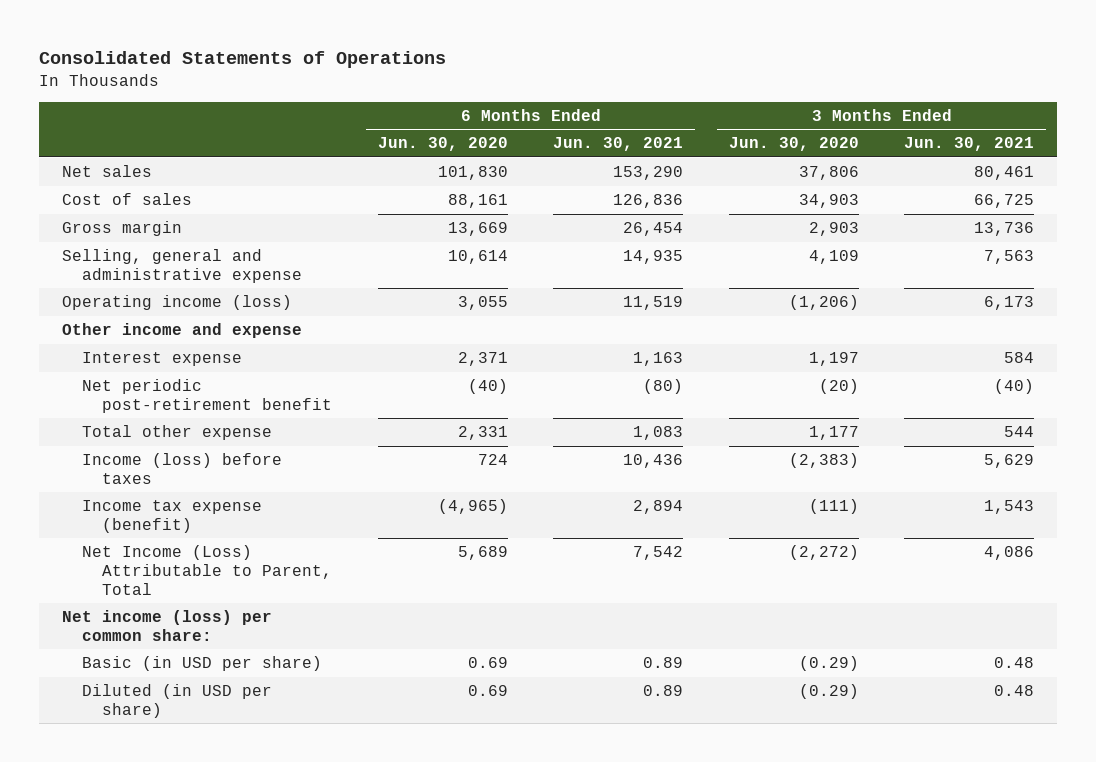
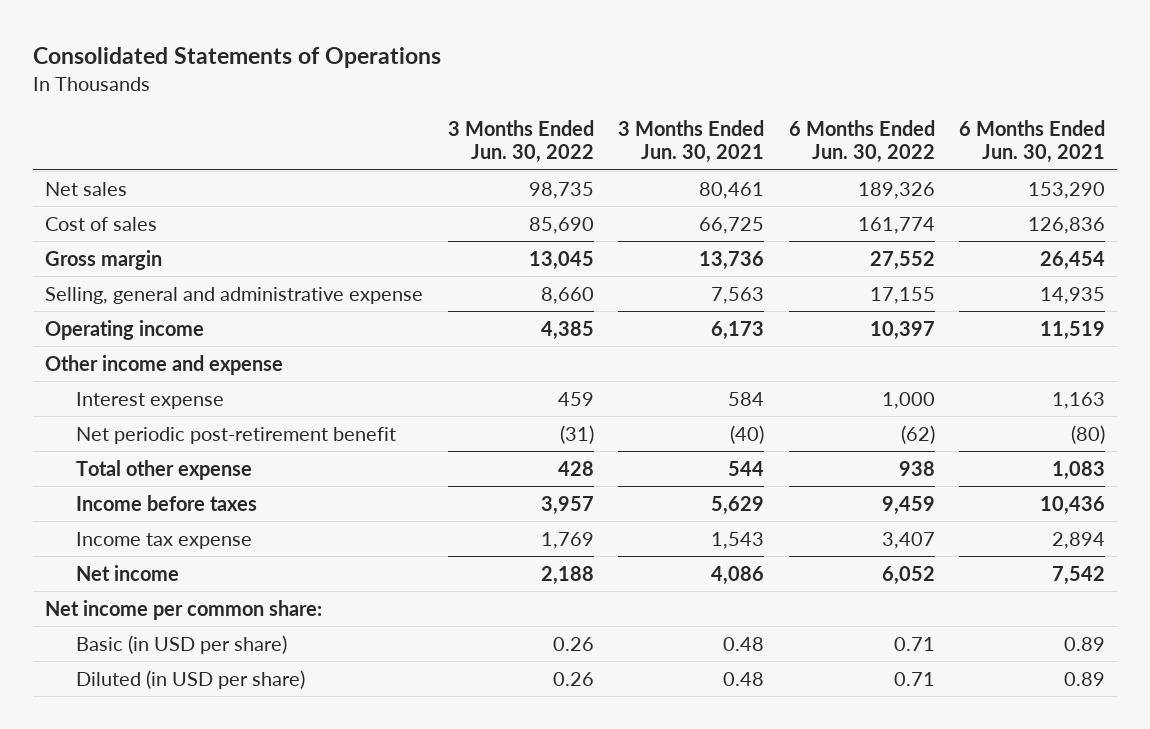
[377,137,508,152] Jun. 30, 2020 -> none
[728,137,859,152] Jun. 30, 2020 -> none
none -> [447,119,594,164] 3 Months Ended Jun. 30, 2022
none -> [788,119,935,164] 6 Months Ended Jun. 30, 2022
[61,295,292,311] Operating income (loss) -> [45,319,205,340] Operating income
[81,453,282,484] Income (loss) before taxes -> [76,494,258,511] Income before taxes
[81,500,262,533] Income tax expense (benefit) -> [76,531,253,549] Income tax expense
[81,545,333,595] Net Income (Loss) Attributable to Parent, Total -> [76,564,180,581] Net income
[61,610,272,641] Net income (loss) per common share: -> [45,599,323,620] Net income per common share:

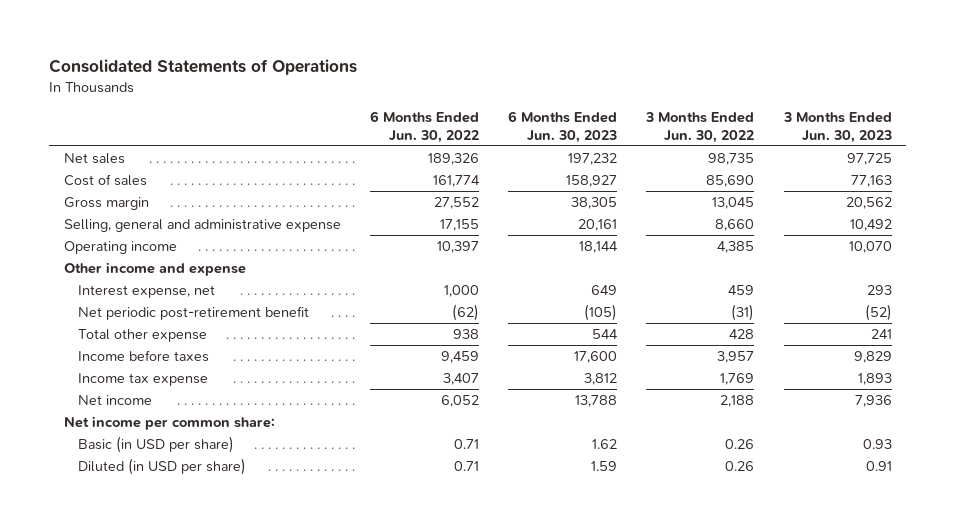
[618,119,765,164] 3 Months Ended Jun. 30, 2021 -> none
[959,119,1106,164] 6 Months Ended Jun. 30, 2021 -> none
none -> [508,111,618,144] 6 Months Ended Jun. 30, 2023
none -> [782,112,892,144] 3 Months Ended Jun. 30, 2023
[76,391,225,409] Interest expense -> [77,284,215,298] Interest expense, net

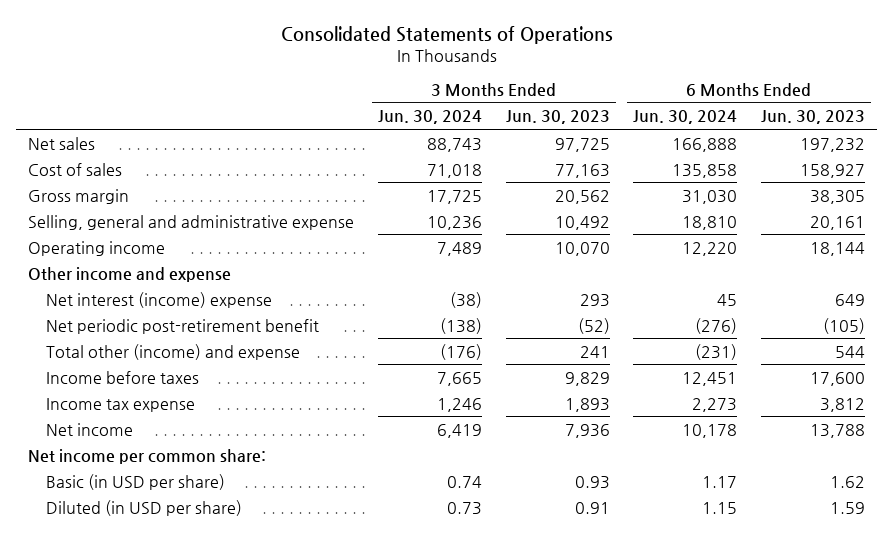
[369,111,479,144] 6 Months Ended Jun. 30, 2022 -> none
[645,112,755,144] 3 Months Ended Jun. 30, 2022 -> none
none -> [377,110,482,125] Jun. 30, 2024
none -> [633,110,738,125] Jun. 30, 2024
[77,284,215,298] Interest expense, net -> [45,291,272,308] Net interest (income) expense
[77,328,207,342] Total other expense -> [45,343,300,360] Total other (income) and expense

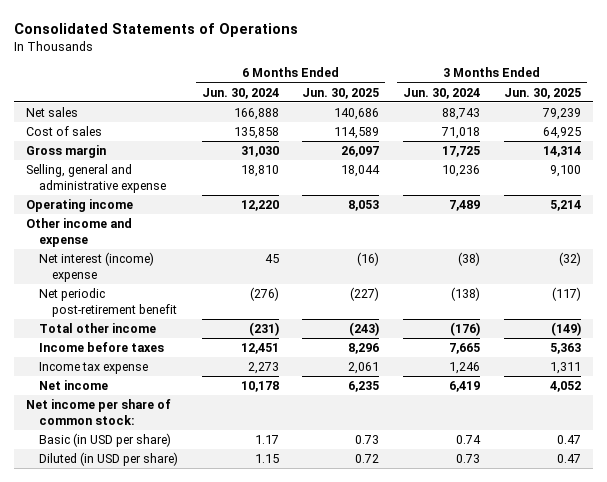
[505,110,610,125] Jun. 30, 2023 -> none
[761,110,866,125] Jun. 30, 2023 -> none
none -> [302,87,380,99] Jun. 30, 2025
none -> [503,87,581,99] Jun. 30, 2025
[45,343,300,360] Total other (income) and expense -> [38,323,156,334] Total other income
[28,448,267,464] Net income per common share: -> [25,399,171,426] Net income per share of common stock:

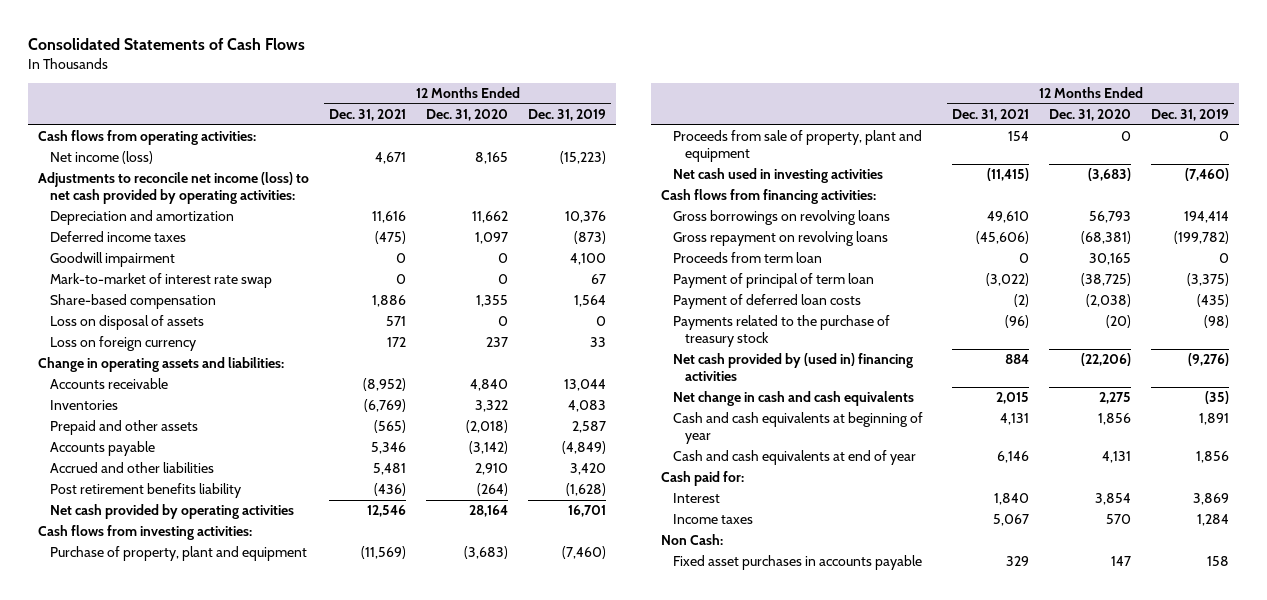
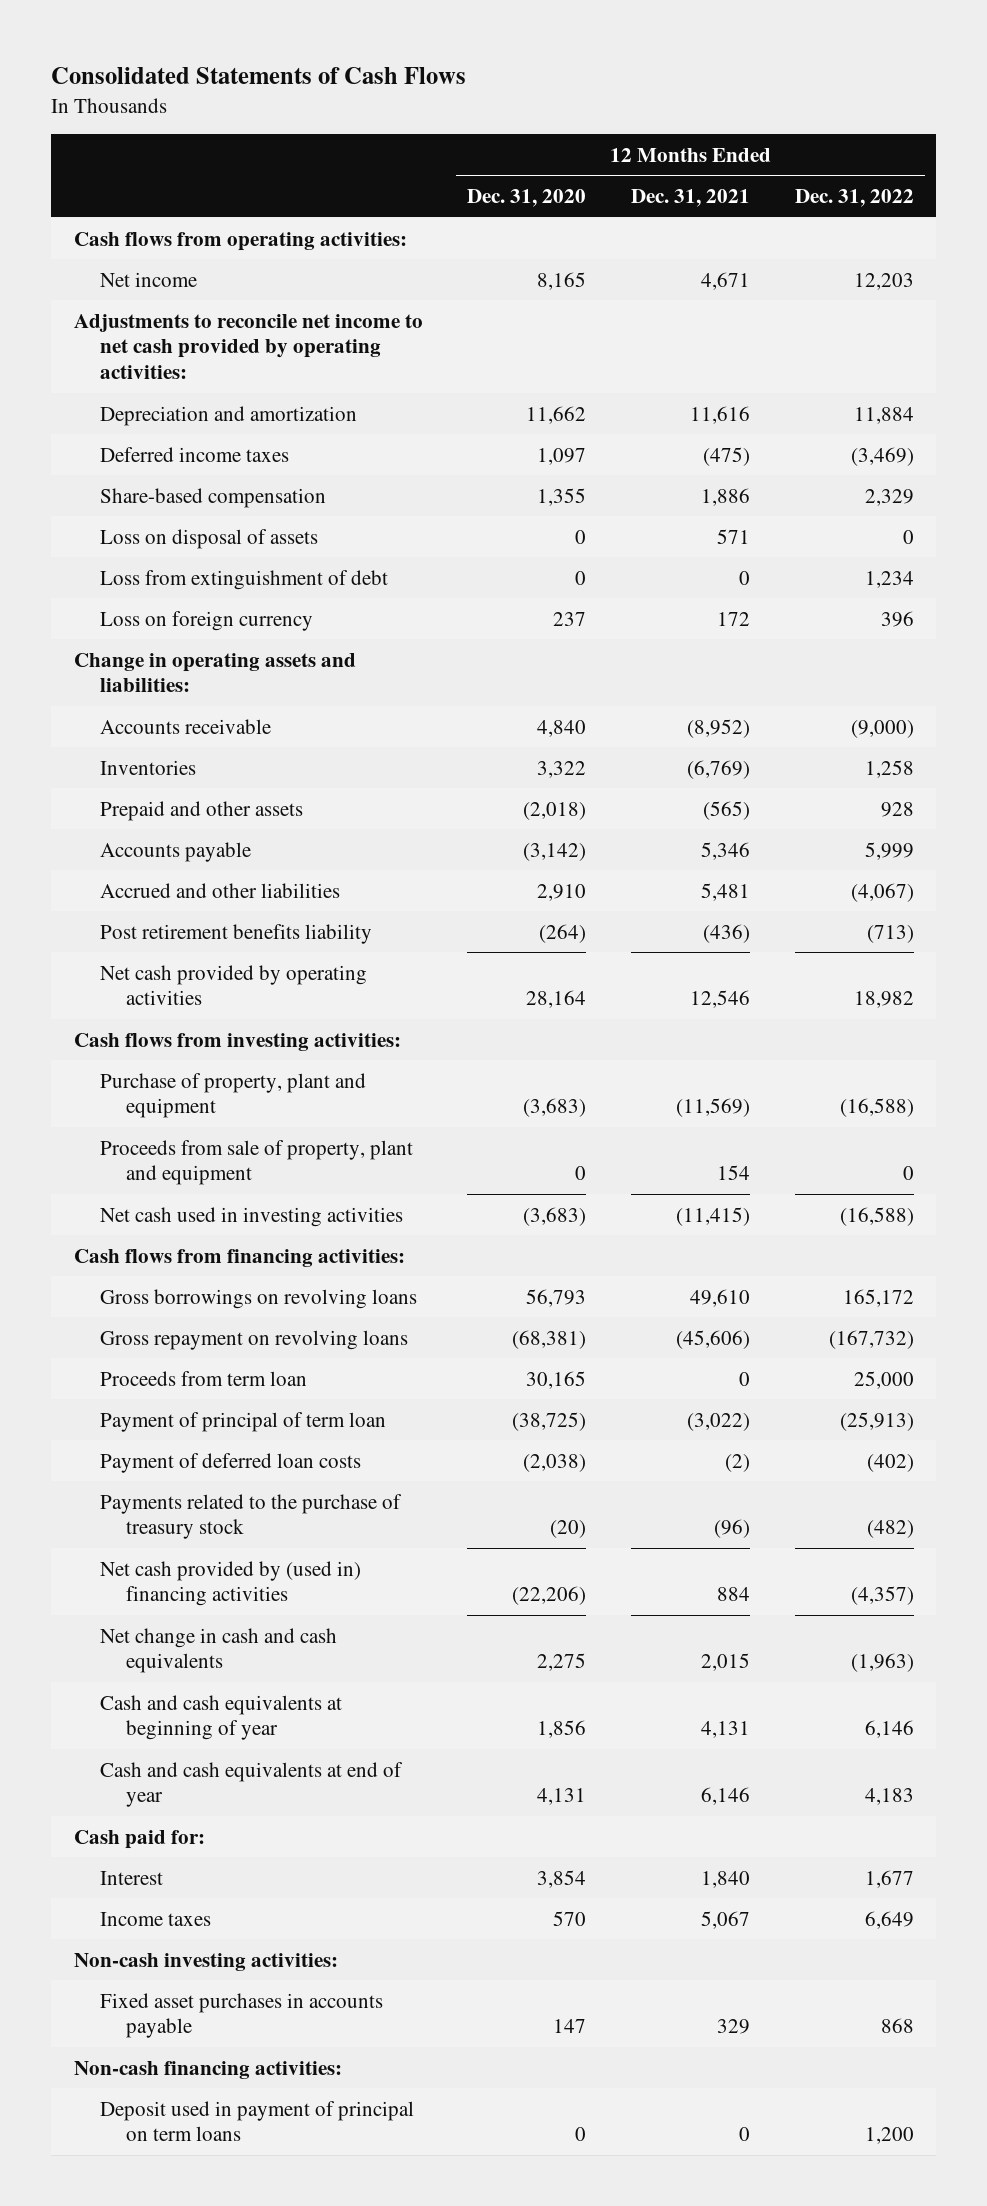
[528,109,607,122] Dec. 31, 2019 -> none
none -> [794,188,914,207] Dec. 31, 2022
[50,151,154,165] Net income (loss) -> [99,271,197,287] Net income
[38,172,310,205] Adjustments to reconcile net income (loss) to net cash provided by operating activities: -> [73,313,423,380] Adjustments to reconcile net income to net cash provided by operating activities:
[50,252,176,268] Goodwill impairment -> none
[50,273,273,289] Mark-to-market of interest rate swap -> none
none -> [99,569,388,590] Loss from extinguishment of debt
[661,534,724,546] Non Cash: -> [73,1952,338,1971] Non-cash investing activities:
none -> [73,2060,342,2079] Non-cash financing activities:
none -> [99,2100,414,2142] Deposit used in payment of principal on term loans

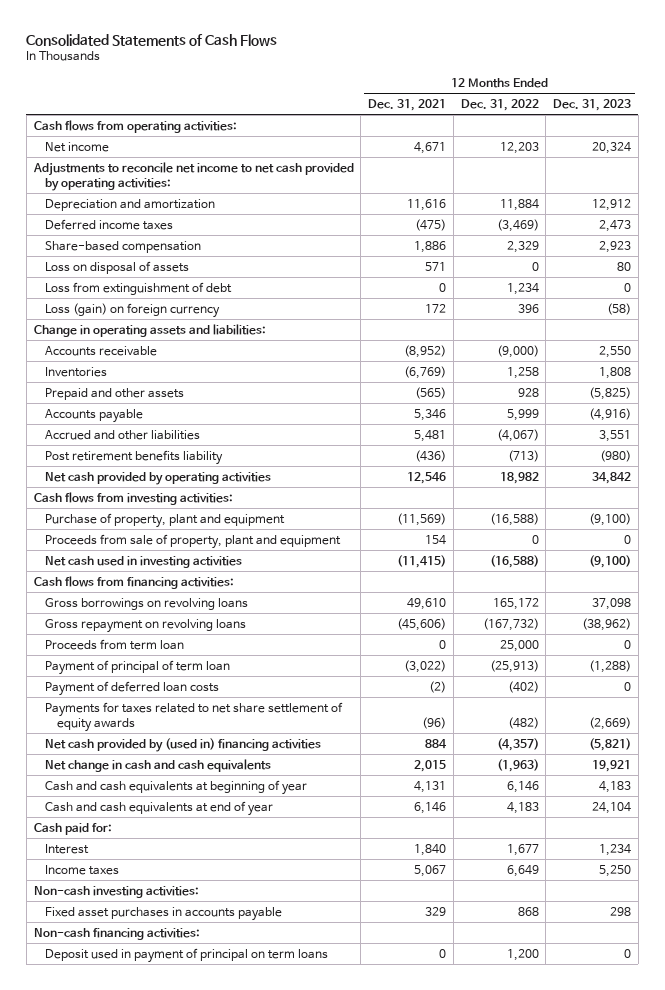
[467,188,587,207] Dec. 31, 2020 -> none
none -> [553,99,632,112] Dec. 31, 2023
[99,610,313,631] Loss on foreign currency -> [45,302,221,318] Loss (gain) on foreign currency
[99,1493,402,1540] Payments related to the purchase of treasury stock -> [45,701,344,732] Payments for taxes related to net share settlement of equity awards

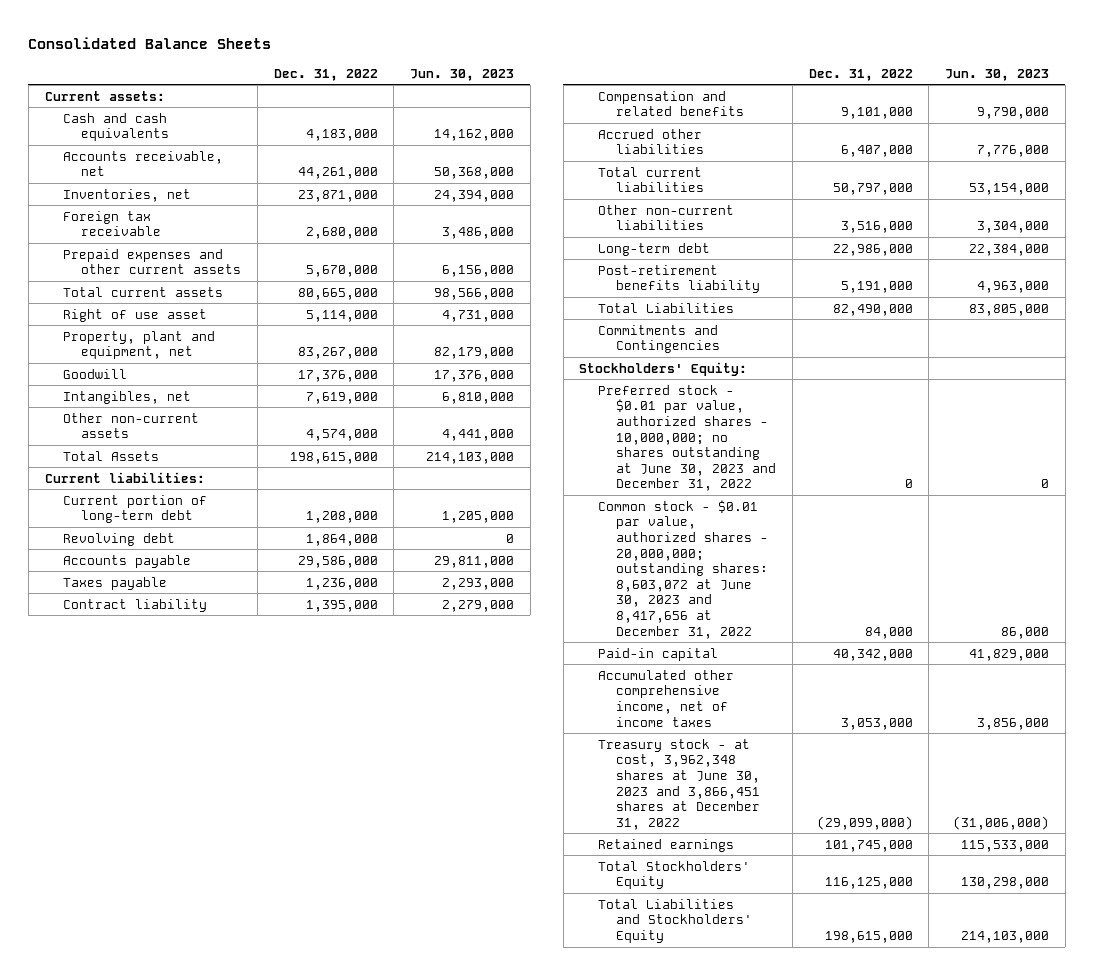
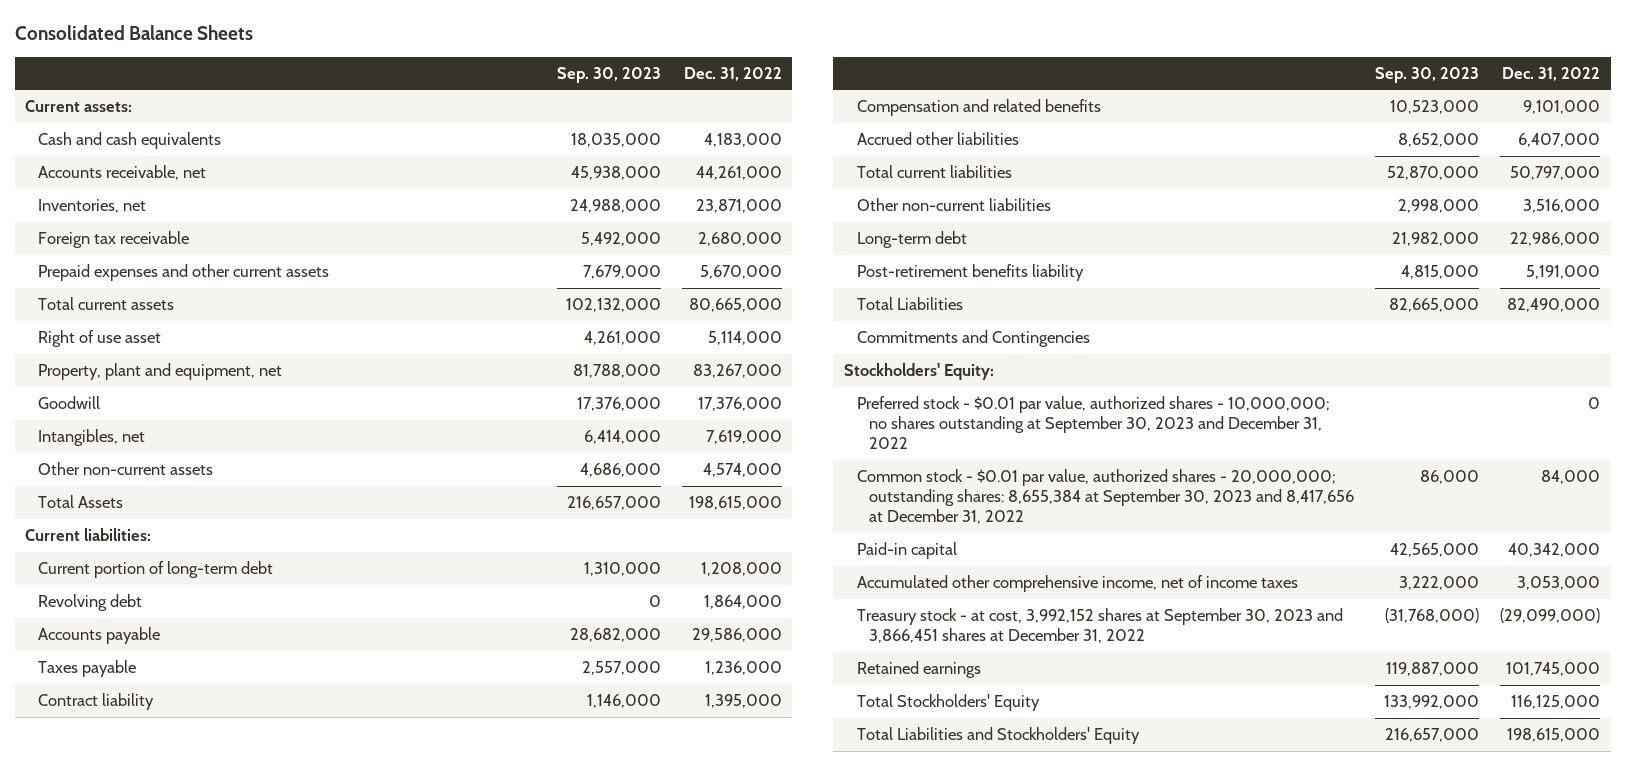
[410,68,515,81] Jun. 30, 2023 -> none
none -> [556,66,661,83] Sep. 30, 2023
[597,384,777,492] Preferred stock - $0.01 par value, authorized shares - 10,000,000; no shares outstanding at June 30, 2023 and December 31, 2022 -> [856,396,1330,449] Preferred stock - $0.01 par value, authorized shares - 10,000,000; no shares outstanding at September 30, 2023 and December 31, 2022
[597,499,769,639] Common stock - $0.01 par value, authorized shares - 20,000,000; outstanding shares: 8,603,072 at June 30, 2023 and 8,417,656 at December 31, 2022 -> [856,469,1355,524] Common stock - $0.01 par value, authorized shares - 20,000,000; outstanding shares: 8,655,384 at September 30, 2023 and 8,417,656 at December 31, 2022
[597,738,761,830] Treasury stock - at cost, 3,962,348 shares at June 30, 2023 and 3,866,451 shares at December 31, 2022 -> [856,608,1343,644] Treasury stock - at cost, 3,992,152 shares at September 30, 2023 and 3,866,451 shares at December 31, 2022

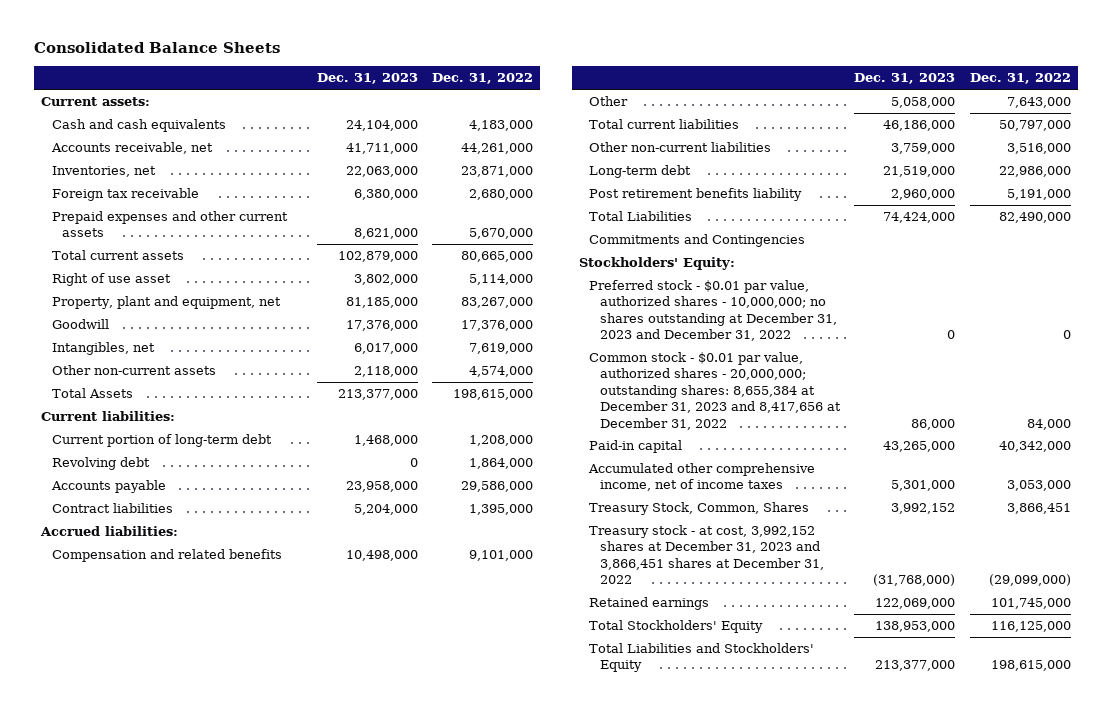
[556,66,661,83] Sep. 30, 2023 -> none
none -> [316,73,418,85] Dec. 31, 2023
[38,660,137,678] Taxes payable -> none
[38,693,155,711] Contract liability -> [51,503,173,514] Contract liabilities
none -> [39,526,178,537] Accrued liabilities:
[856,132,1019,146] Accrued other liabilities -> [589,96,629,107] Other
[1518,133,1601,148] 6,407,000 -> [1006,97,1071,109] 7,643,000
[856,264,1084,282] Post-retirement benefits liability -> [589,188,803,202] Post retirement benefits liability
[856,396,1330,449] Preferred stock - $0.01 par value, authorized shares - 10,000,000; no shares outstanding at September 30, 2023 and December 31, 2022 -> [589,280,838,342] Preferred stock - $0.01 par value, authorized shares - 10,000,000; no shares outstanding at December 31, 2023 and December 31, 2022
[856,469,1355,524] Common stock - $0.01 par value, authorized shares - 20,000,000; outstanding shares: 8,655,384 at September 30, 2023 and 8,417,656 at December 31, 2022 -> [589,352,842,430] Common stock - $0.01 par value, authorized shares - 20,000,000; outstanding shares: 8,655,384 at December 31, 2023 and 8,417,656 at December 31, 2022
none -> [589,502,810,516] Treasury Stock, Common, Shares
[856,608,1343,644] Treasury stock - at cost, 3,992,152 shares at September 30, 2023 and 3,866,451 shares at December 31, 2022 -> [589,525,825,585] Treasury stock - at cost, 3,992,152 shares at December 31, 2023 and 3,866,451 shares at December 31, 2022

